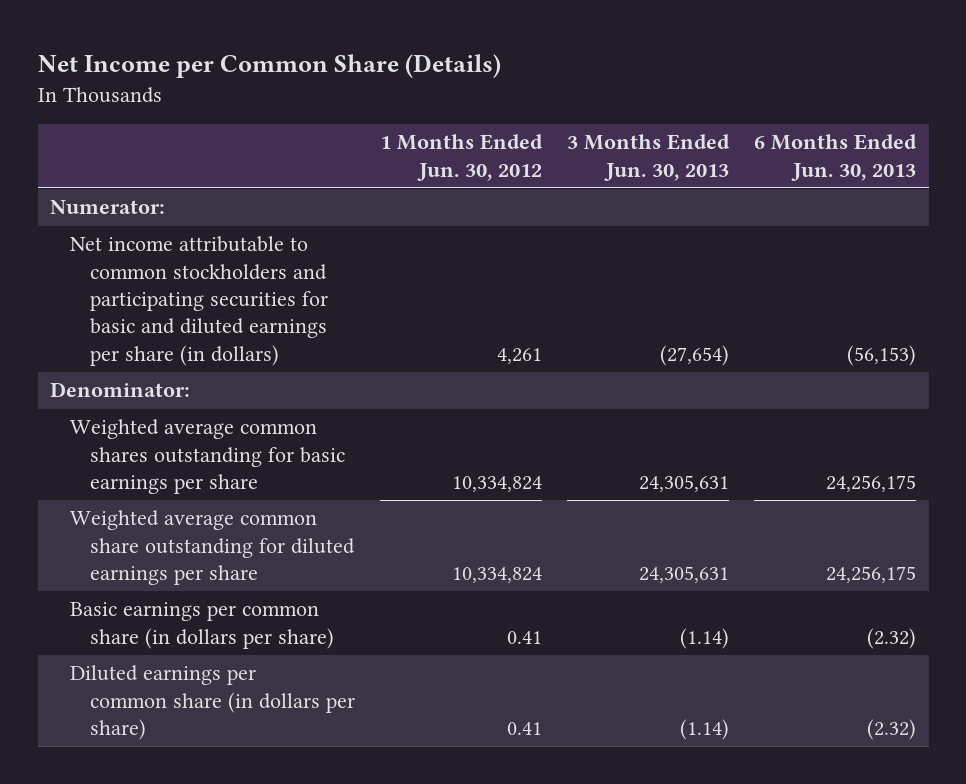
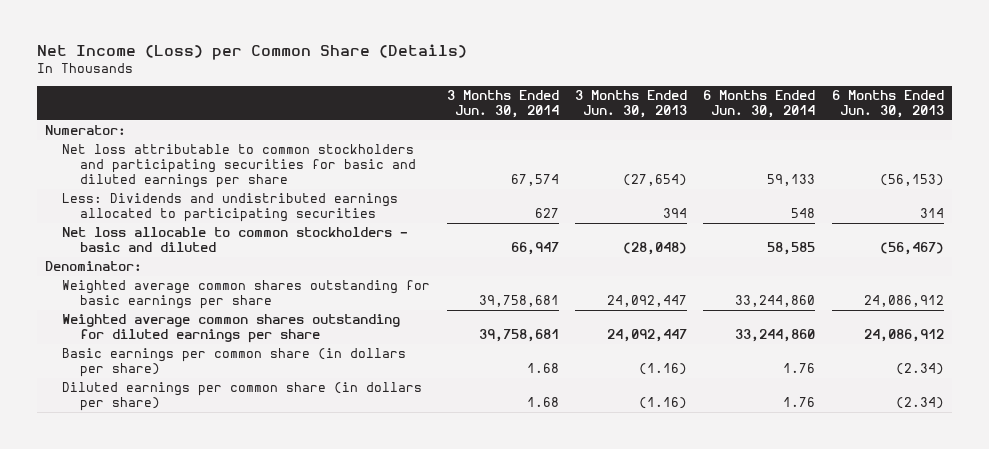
[37,53,501,78] Net Income per Common Share (Details) -> [36,44,467,61] Net Income (Loss) per Common Share (Details)
[379,134,543,181] 1 Months Ended Jun. 30, 2012 -> none
none -> [446,89,559,118] 3 Months Ended Jun. 30, 2014
none -> [703,89,816,118] 6 Months Ended Jun. 30, 2014
[69,236,328,366] Net income attributable to common stockholders and participating securities for basic and diluted earnings per share (in dollars) -> [62,144,416,189] Net loss attributable to common stockholders and participating securities for basic and diluted earnings per share
none -> [62,193,399,223] Less: Dividends and undistributed earnings allocated to participating securities
none -> [62,227,409,253] Net loss allocable to common stockholders - basic and diluted
[639,475,730,493] 24,305,631 -> [607,295,688,308] 24,092,447
[826,475,917,493] 24,256,175 -> [863,295,944,308] 24,086,912
[69,510,355,586] Weighted average common share outstanding for diluted earnings per share -> [62,314,401,344] Weighted average common shares outstanding for diluted earnings per share
[639,566,730,584] 24,305,631 -> [607,329,688,343] 24,092,447
[826,566,917,584] 24,256,175 -> [863,329,944,343] 24,086,912
[680,627,730,649] (1.14) -> [639,363,688,376] (1.16)
[867,627,917,649] (2.32) -> [895,363,944,376] (2.34)
[680,719,730,741] (1.14) -> [639,397,688,410] (1.16)
[867,719,917,741] (2.32) -> [895,397,944,410] (2.34)

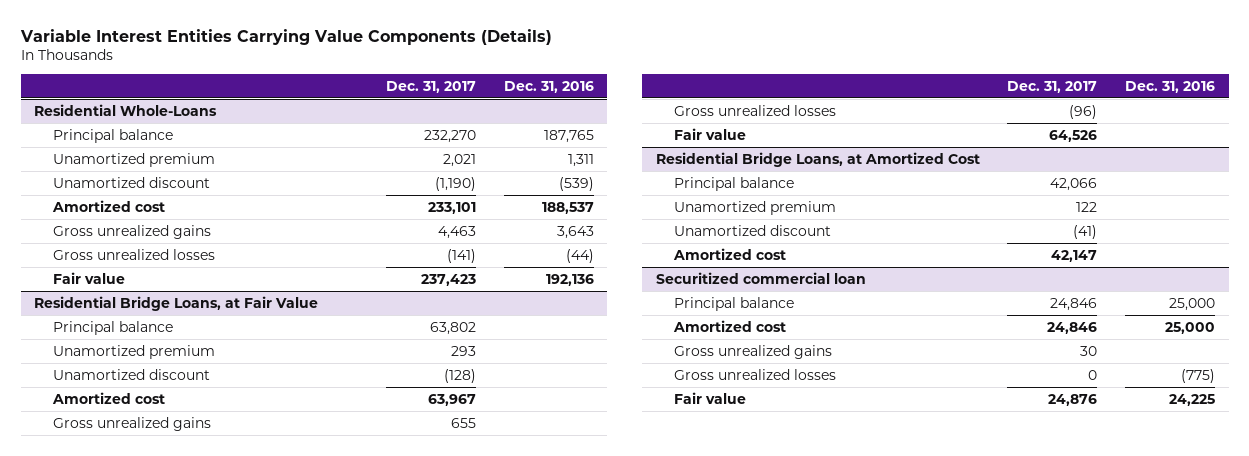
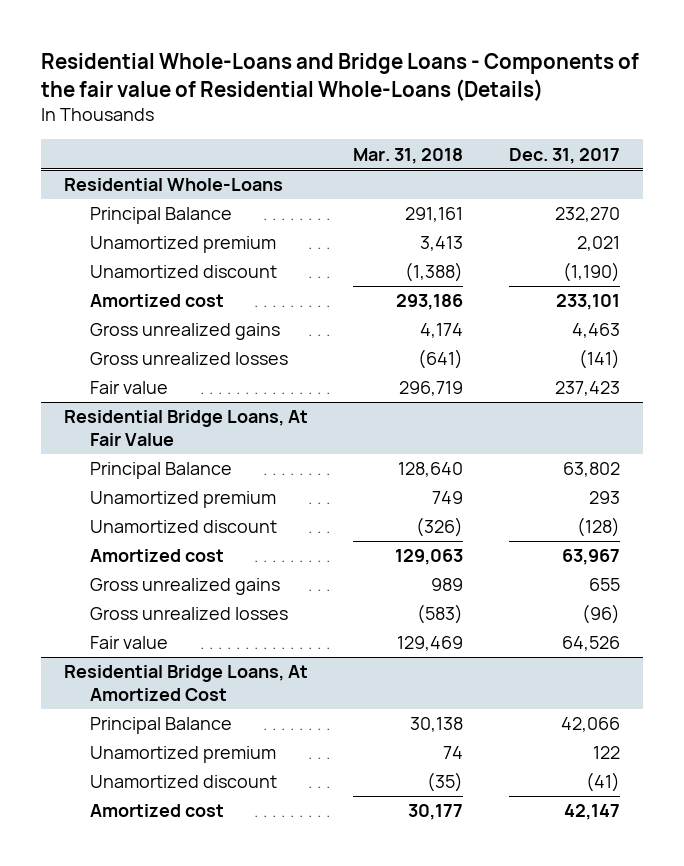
[19,28,552,45] Variable Interest Entities Carrying Value Components (Details) -> [41,53,640,102] Residential Whole-Loans and Bridge Loans - Components of the fair value of Residential Whole-Loans (Details)
[503,80,594,93] Dec. 31, 2016 -> none
none -> [353,147,464,164] Mar. 31, 2018
[52,128,173,143] Principal balance -> [90,207,233,225] Principal Balance
[34,295,319,311] Residential Bridge Loans, at Fair Value -> [63,410,308,446] Residential Bridge Loans, At Fair Value
[52,320,173,335] Principal balance -> [90,462,233,480] Principal Balance
[655,151,980,167] Residential Bridge Loans, at Amortized Cost -> [63,665,308,701] Residential Bridge Loans, At Amortized Cost
[673,176,794,191] Principal balance -> [90,717,233,735] Principal Balance
[655,271,866,284] Securitized commercial loan -> none
[673,296,794,311] Principal balance -> none
[672,319,786,332] Amortized cost -> none
[673,344,832,359] Gross unrealized gains -> none
[673,368,836,380] Gross unrealized losses -> none
[673,391,746,404] Fair value -> none

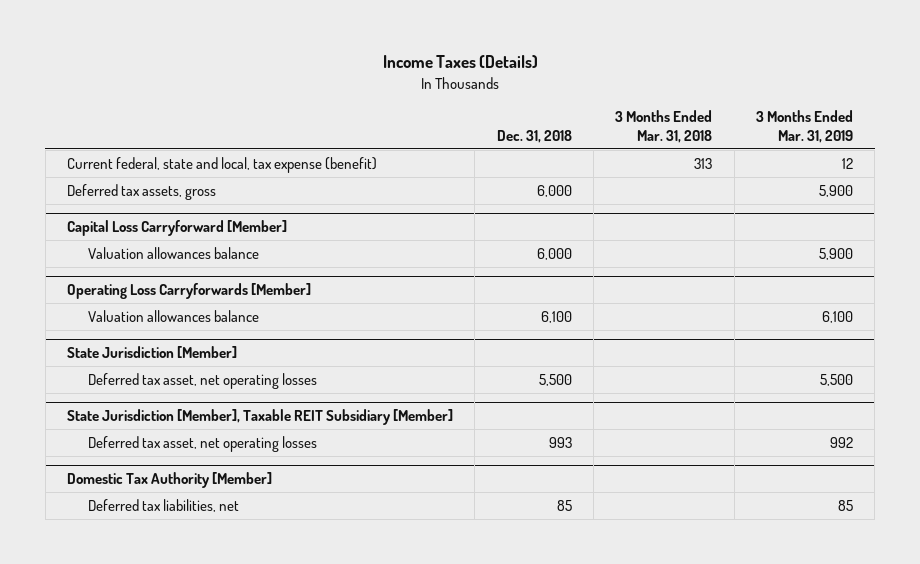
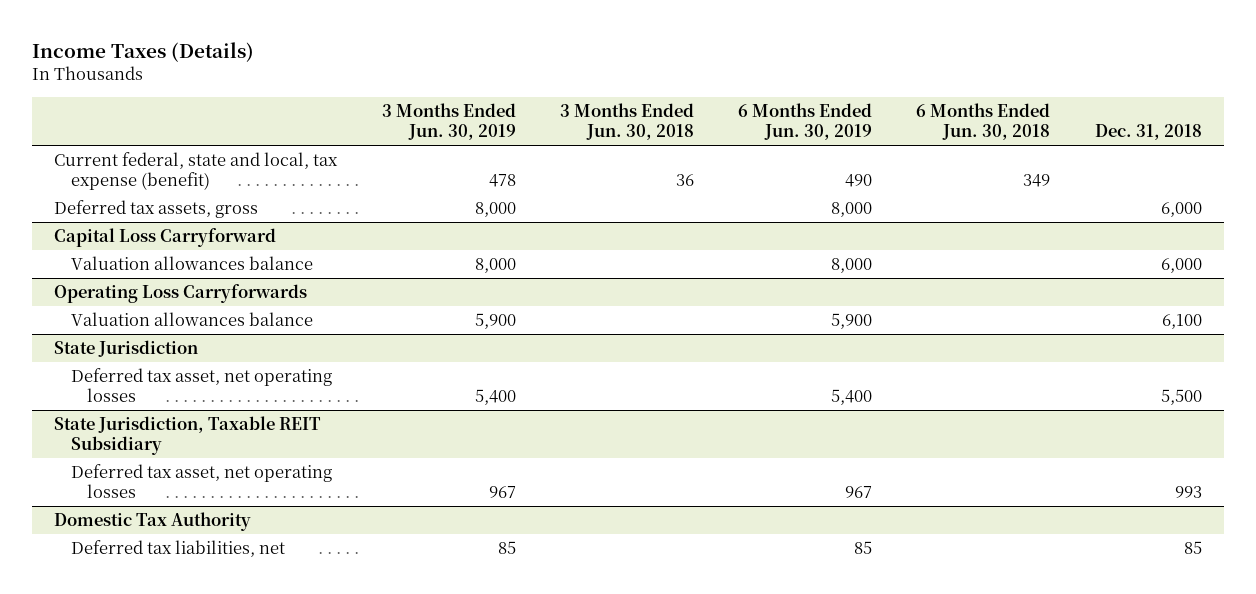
[615,110,713,143] 3 Months Ended Mar. 31, 2018 -> none
[755,110,853,143] 3 Months Ended Mar. 31, 2019 -> none
none -> [381,103,516,141] 3 Months Ended Jun. 30, 2019
none -> [559,103,694,141] 3 Months Ended Jun. 30, 2018
none -> [738,103,873,141] 6 Months Ended Jun. 30, 2019
none -> [916,103,1051,141] 6 Months Ended Jun. 30, 2018
[67,220,288,237] Capital Loss Carryforward [Member] -> [54,228,277,248] Capital Loss Carryforward
[67,283,312,300] Operating Loss Carryforwards [Member] -> [54,284,308,304] Operating Loss Carryforwards
[67,346,238,359] State Jurisdiction [Member] -> [54,340,199,358] State Jurisdiction
[67,409,454,426] State Jurisdiction [Member], Taxable REIT Subsidiary [Member] -> [54,416,322,455] State Jurisdiction, Taxable REIT Subsidiary
[67,472,273,489] Domestic Tax Authority [Member] -> [54,512,252,532] Domestic Tax Authority

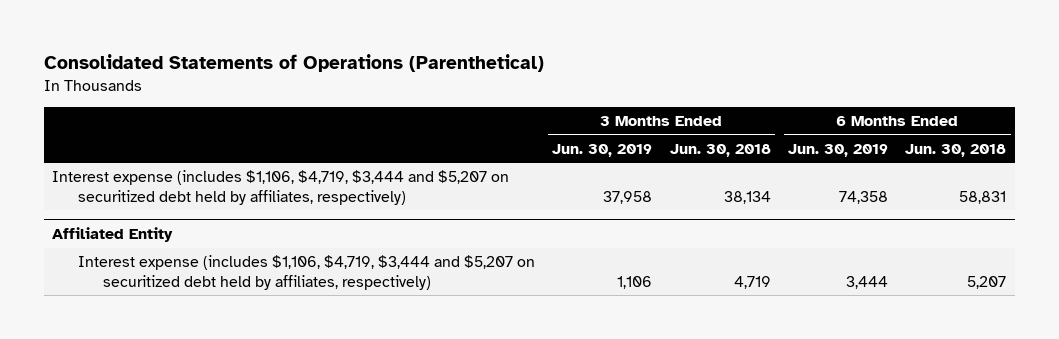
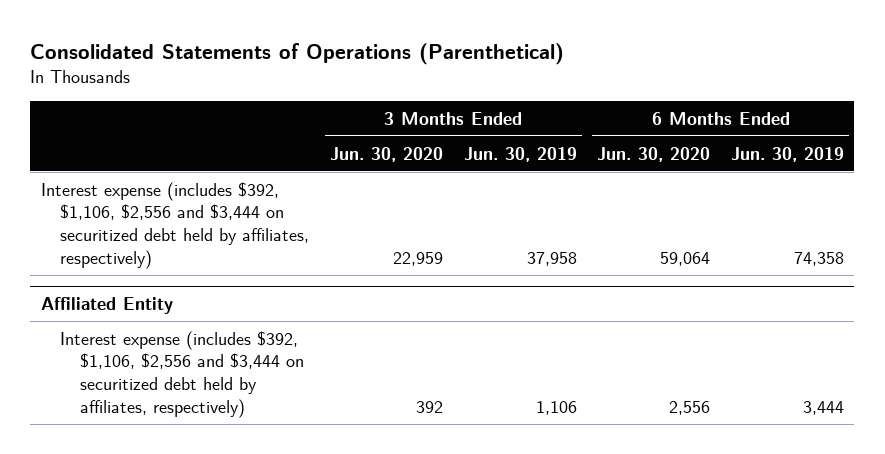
[669,143,771,157] Jun. 30, 2018 -> none
[905,143,1007,157] Jun. 30, 2018 -> none
none -> [330,146,444,162] Jun. 30, 2020
none -> [597,146,711,162] Jun. 30, 2020
[52,170,510,206] Interest expense (includes $1,106, $4,719, $3,444 and $5,207 on securitized debt held by affiliates, respectively) -> [40,181,310,269] Interest expense (includes $392, $1,106, $2,556 and $3,444 on securitized debt held by affiliates, respectively)
[77,255,535,291] Interest expense (includes $1,106, $4,719, $3,444 and $5,207 on securitized debt held by affiliates, respectively) -> [60,330,305,418] Interest expense (includes $392, $1,106, $2,556 and $3,444 on securitized debt held by affiliates, respectively)

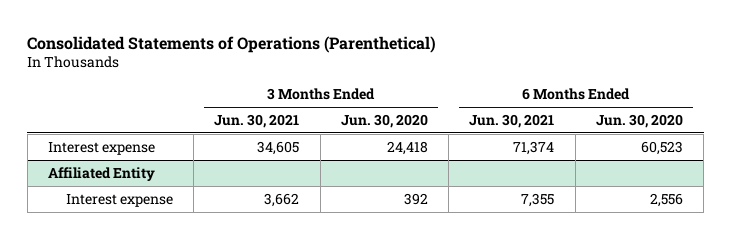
[463,146,577,162] Jun. 30, 2019 -> none
[731,146,845,162] Jun. 30, 2019 -> none
none -> [214,113,300,128] Jun. 30, 2021
none -> [469,113,555,128] Jun. 30, 2021
[40,181,310,269] Interest expense (includes $392, $1,106, $2,556 and $3,444 on securitized debt held by affiliates, respectively) -> none
none -> [47,141,155,155] Interest expense
[60,330,305,418] Interest expense (includes $392, $1,106, $2,556 and $3,444 on securitized debt held by affiliates, respectively) -> [65,193,173,207] Interest expense

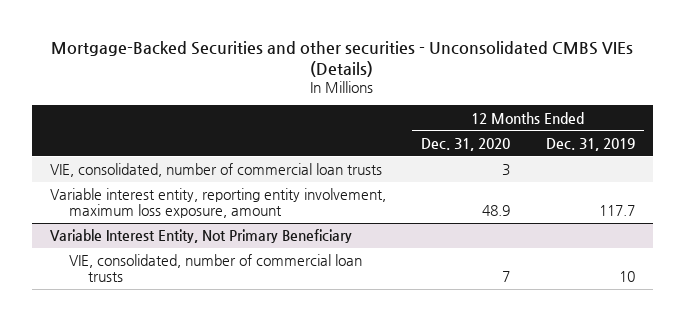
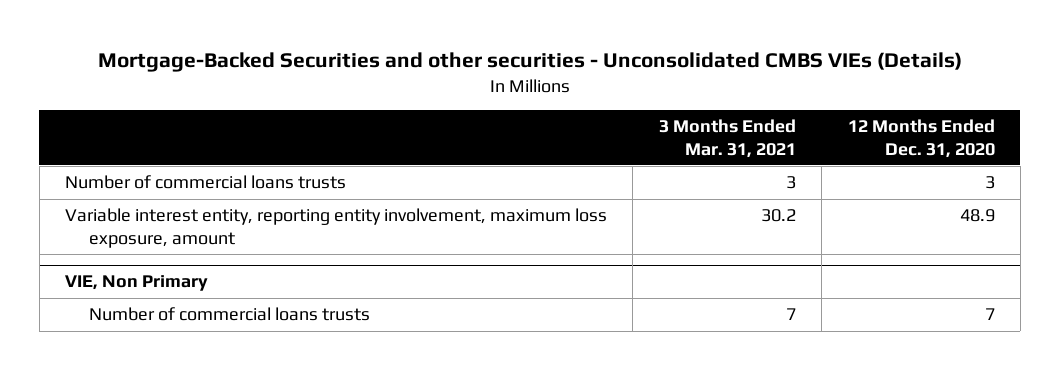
[546,137,636,151] Dec. 31, 2019 -> none
none -> [658,119,796,158] 3 Months Ended Mar. 31, 2021
[49,163,382,178] VIE, consolidated, number of commercial loan trusts -> [65,175,347,190] Number of commercial loans trusts
[49,229,352,244] Variable Interest Entity, Not Primary Beneficiary -> [65,275,209,292] VIE, Non Primary
[68,254,362,283] VIE, consolidated, number of commercial loan trusts -> [89,307,371,322] Number of commercial loans trusts

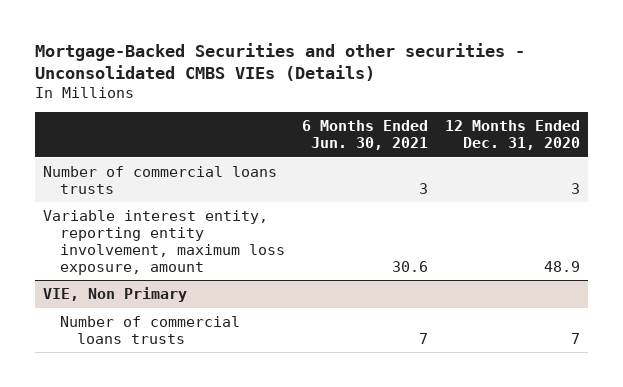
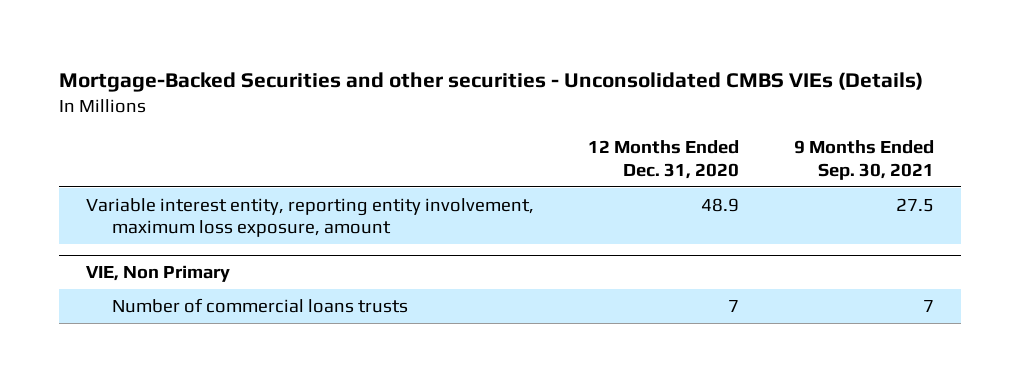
[302,120,429,151] 6 Months Ended Jun. 30, 2021 -> none
none -> [793,140,934,180] 9 Months Ended Sep. 30, 2021
[43,165,278,194] Number of commercial loans trusts -> none

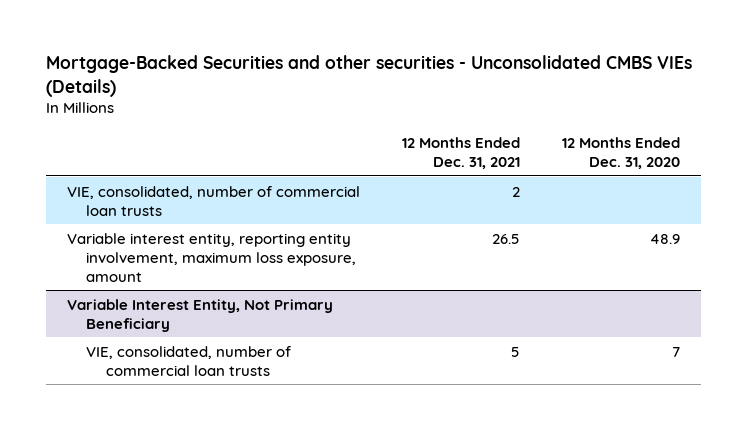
[793,140,934,180] 9 Months Ended Sep. 30, 2021 -> none
none -> [402,137,521,170] 12 Months Ended Dec. 31, 2021
none -> [66,185,360,216] VIE, consolidated, number of commercial loan trusts
[85,265,230,283] VIE, Non Primary -> [66,298,333,332] Variable Interest Entity, Not Primary Beneficiary
[111,298,408,314] Number of commercial loans trusts -> [86,345,292,376] VIE, consolidated, number of commercial loan trusts

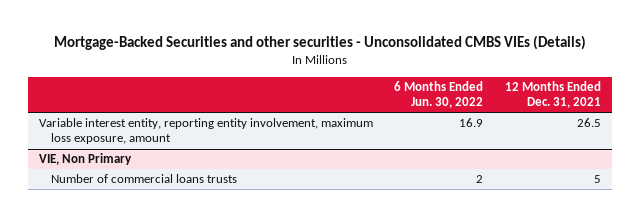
[562,137,681,170] 12 Months Ended Dec. 31, 2020 -> none
none -> [394,80,484,109] 6 Months Ended Jun. 30, 2022
[66,185,360,216] VIE, consolidated, number of commercial loan trusts -> none
[66,298,333,332] Variable Interest Entity, Not Primary Beneficiary -> [38,153,132,166] VIE, Non Primary
[86,345,292,376] VIE, consolidated, number of commercial loan trusts -> [51,174,238,184] Number of commercial loans trusts

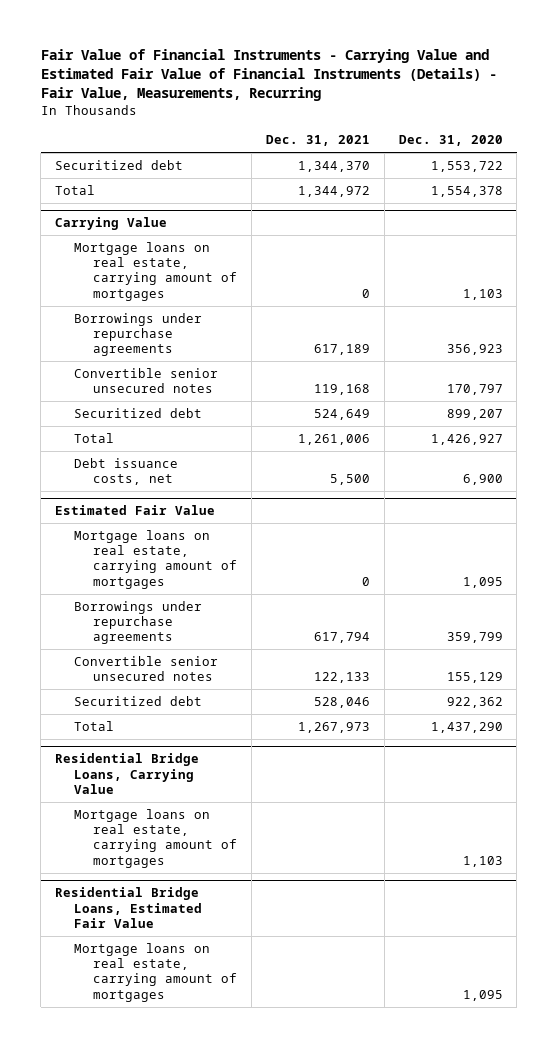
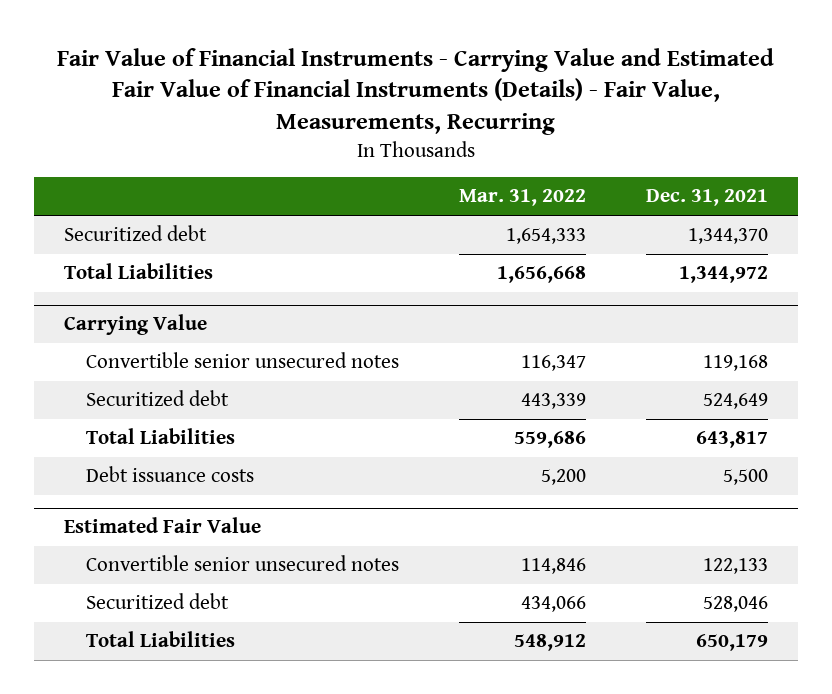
[398,135,503,147] Dec. 31, 2020 -> none
none -> [458,189,586,207] Mar. 31, 2022
[55,184,96,195] Total -> [64,263,214,280] Total Liabilities
[74,241,238,301] Mortgage loans on real estate, carrying amount of mortgages -> none
[74,312,203,357] Borrowings under repurchase agreements -> none
[74,432,115,443] Total -> [85,428,235,445] Total Liabilities
[297,433,370,445] 1,261,006 -> [696,431,769,449] 643,817
[74,457,179,486] Debt issuance costs, net -> [85,466,254,483] Debt issuance costs
[74,529,238,589] Mortgage loans on real estate, carrying amount of mortgages -> none
[74,600,203,645] Borrowings under repurchase agreements -> none
[55,753,200,795] Residential Bridge Loans, Carrying Value -> none
[74,808,238,868] Mortgage loans on real estate, carrying amount of mortgages -> none
[55,887,203,929] Residential Bridge Loans, Estimated Fair Value -> none
[74,942,238,1002] Mortgage loans on real estate, carrying amount of mortgages -> none
[74,720,115,731] Total -> [85,631,235,648] Total Liabilities
[297,721,370,733] 1,267,973 -> [696,634,769,652] 650,179

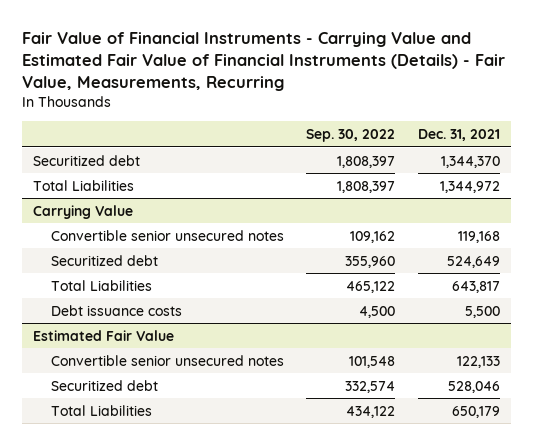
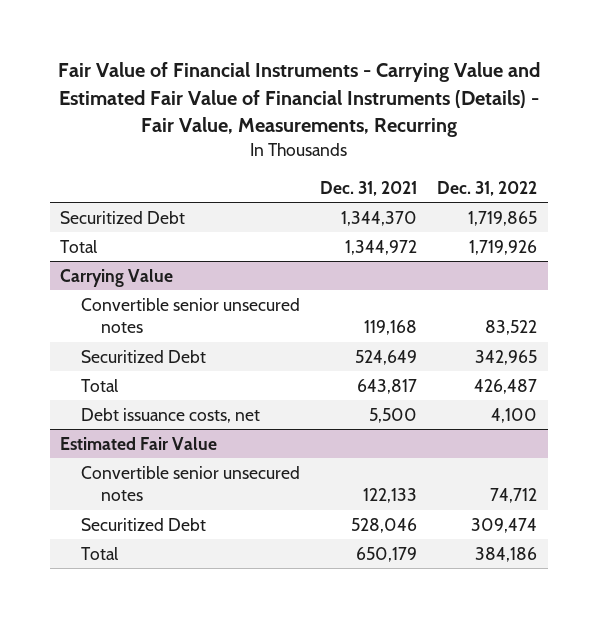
[306,129,396,143] Sep. 30, 2022 -> none
none -> [437,180,538,196] Dec. 31, 2022
[33,154,141,166] Securitized debt -> [60,210,186,224] Securitized Debt
[33,179,135,191] Total Liabilities -> [60,239,98,253] Total
[50,254,158,266] Securitized debt -> [80,349,206,363] Securitized Debt
[50,279,152,291] Total Liabilities -> [80,378,118,392] Total
[50,304,182,316] Debt issuance costs -> [80,407,260,423] Debt issuance costs, net
[50,379,158,391] Securitized debt -> [80,517,206,531] Securitized Debt
[50,404,152,416] Total Liabilities -> [80,546,118,560] Total

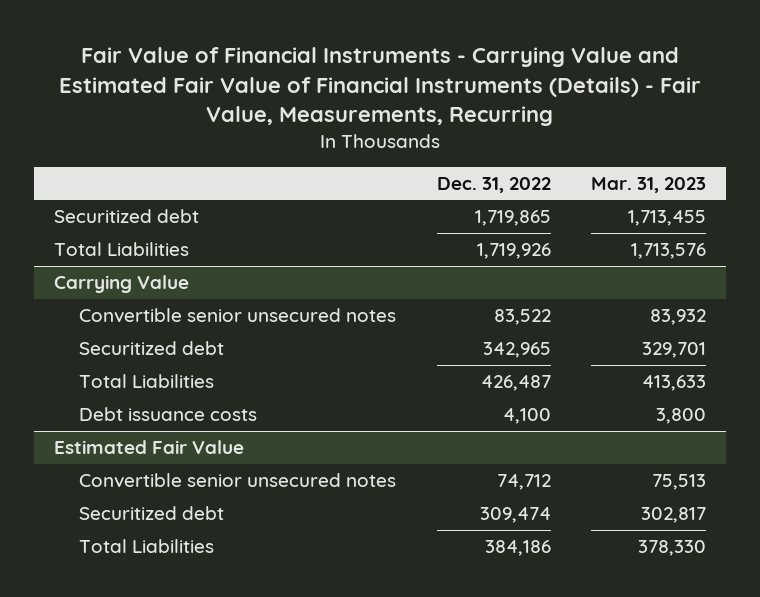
[320,180,418,196] Dec. 31, 2021 -> none
none -> [590,176,706,193] Mar. 31, 2023
[60,210,186,224] Securitized Debt -> [53,209,199,224] Securitized debt
[60,239,98,253] Total -> [53,242,189,257] Total Liabilities
[80,349,206,363] Securitized Debt -> [79,341,225,356] Securitized debt
[80,378,118,392] Total -> [79,374,215,389] Total Liabilities
[80,407,260,423] Debt issuance costs, net -> [79,407,258,422] Debt issuance costs
[80,517,206,531] Securitized Debt -> [79,506,225,521] Securitized debt
[80,546,118,560] Total -> [79,539,215,554] Total Liabilities

